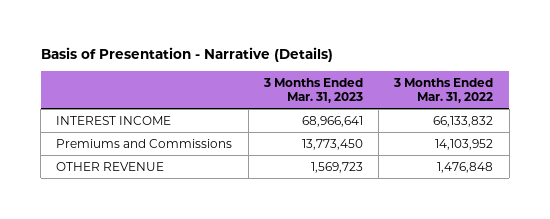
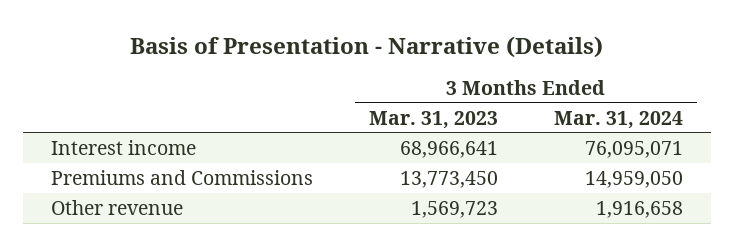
[393,77,494,103] 3 Months Ended Mar. 31, 2022 -> none
none -> [553,110,683,129] Mar. 31, 2024
[56,115,172,125] INTEREST INCOME -> [50,139,196,155] Interest income
[56,161,165,171] OTHER REVENUE -> [50,199,183,215] Other revenue

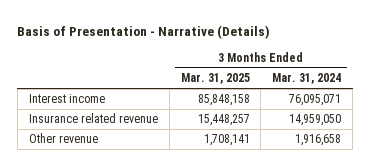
[368,110,498,129] Mar. 31, 2023 -> none
none -> [180,73,250,85] Mar. 31, 2025
[50,169,313,185] Premiums and Commissions -> [28,113,158,124] Insurance related revenue

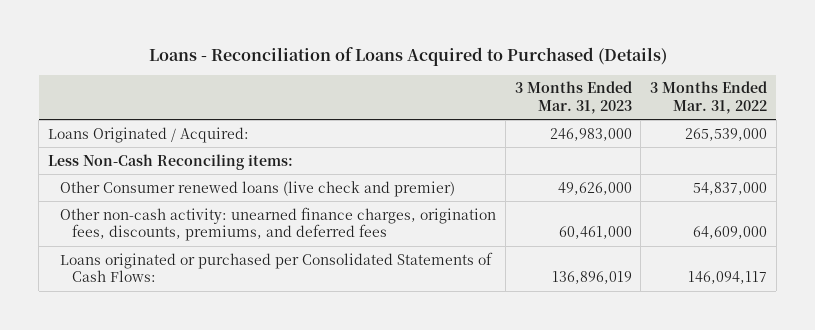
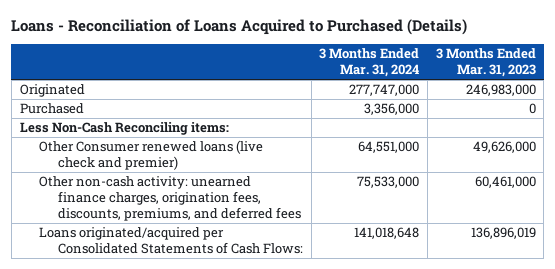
[650,81,768,114] 3 Months Ended Mar. 31, 2022 -> none
none -> [319,48,420,78] 3 Months Ended Mar. 31, 2024
[48,126,250,143] Loans Originated / Acquired: -> [19,84,85,98] Originated
none -> [19,103,84,115] Purchased
[60,251,494,283] Loans originated or purchased per Consolidated Statements of Cash Flows: -> [38,227,304,255] Loans originated/acquired per Consolidated Statements of Cash Flows:

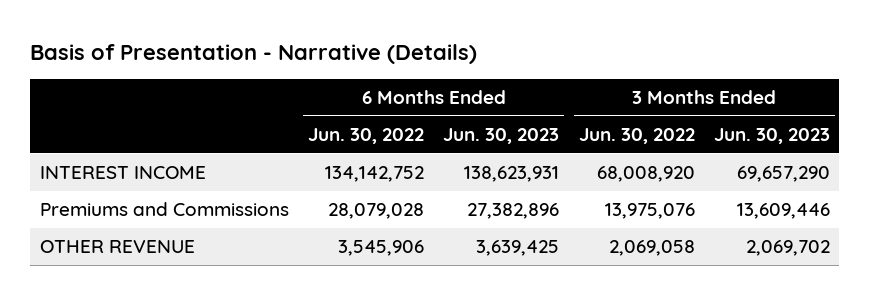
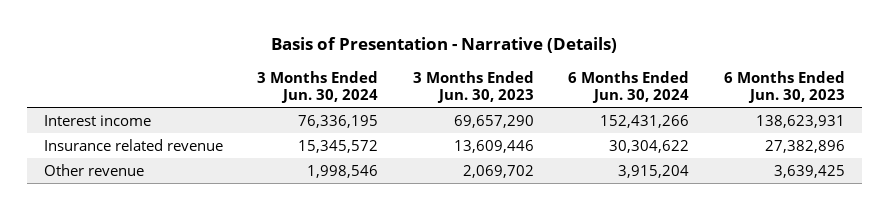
[308,128,425,145] Jun. 30, 2022 -> none
[578,128,695,145] Jun. 30, 2022 -> none
none -> [257,70,379,103] 3 Months Ended Jun. 30, 2024
none -> [568,70,690,103] 6 Months Ended Jun. 30, 2024
[39,166,206,180] INTEREST INCOME -> [43,114,151,126] Interest income
[39,202,289,217] Premiums and Commissions -> [43,138,223,151] Insurance related revenue
[39,240,195,254] OTHER REVENUE -> [43,163,144,176] Other revenue

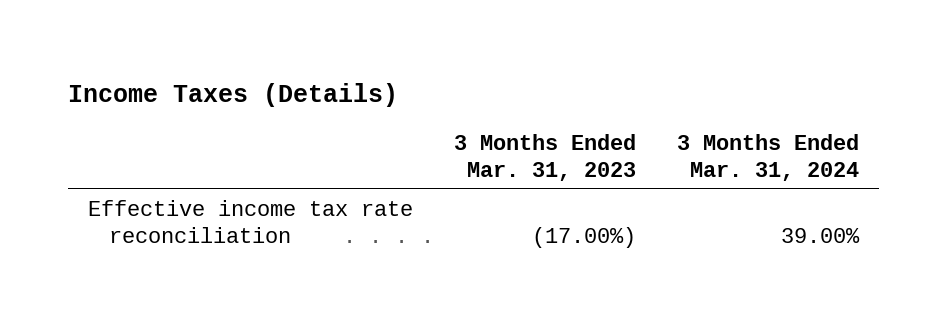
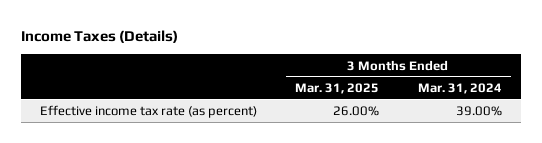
[454,134,637,181] 3 Months Ended Mar. 31, 2023 -> none
none -> [295,82,380,94] Mar. 31, 2025
[88,200,414,243] Effective income tax rate reconciliation -> [40,105,258,119] Effective income tax rate (as percent)

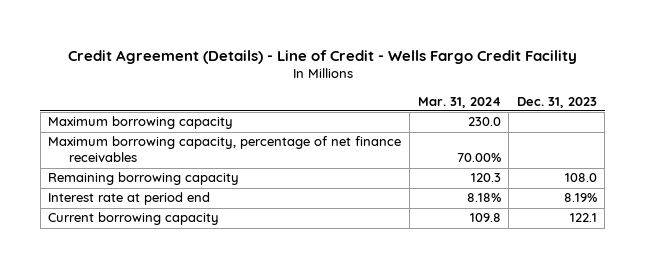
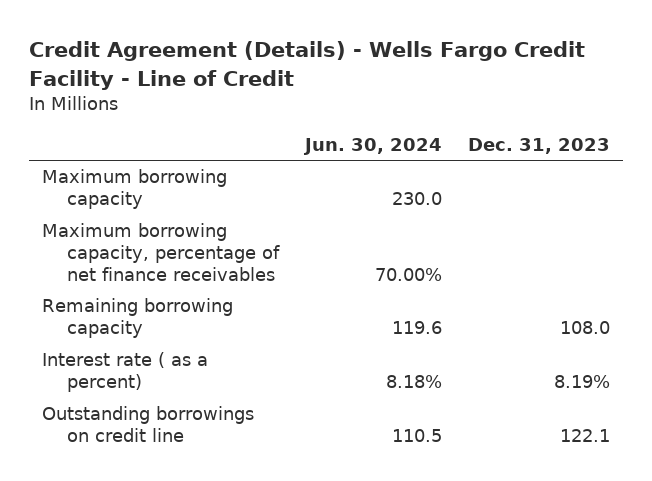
[67,49,577,64] Credit Agreement (Details) - Line of Credit - Wells Fargo Credit Facility -> [28,41,585,90] Credit Agreement (Details) - Wells Fargo Credit Facility - Line of Credit
[417,96,501,108] Mar. 31, 2024 -> none
none -> [303,137,443,155] Jun. 30, 2024
[48,192,211,206] Interest rate at period end -> [42,352,209,393] Interest rate ( as a percent)
[48,212,220,226] Current borrowing capacity -> [42,406,255,443] Outstanding borrowings on credit line

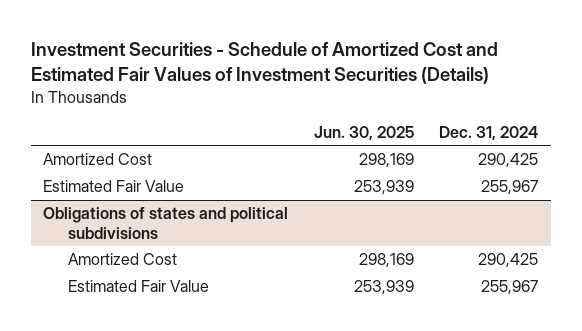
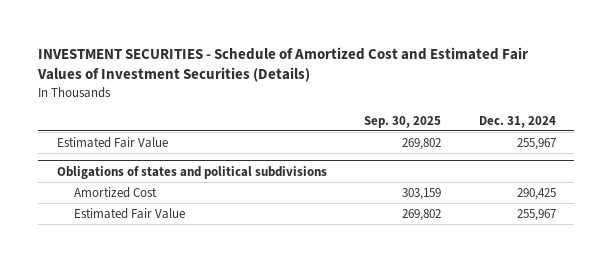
[30,41,498,84] Investment Securities - Schedule of Amortized Cost and Estimated Fair Values of Investment Securities (Details) -> [37,46,529,82] INVESTMENT SECURITIES - Schedule of Amortized Cost and Estimated Fair Values of Investment Securities (Details)
[313,125,414,141] Jun. 30, 2025 -> none
none -> [364,115,442,128] Sep. 30, 2025
[43,153,153,166] Amortized Cost -> none

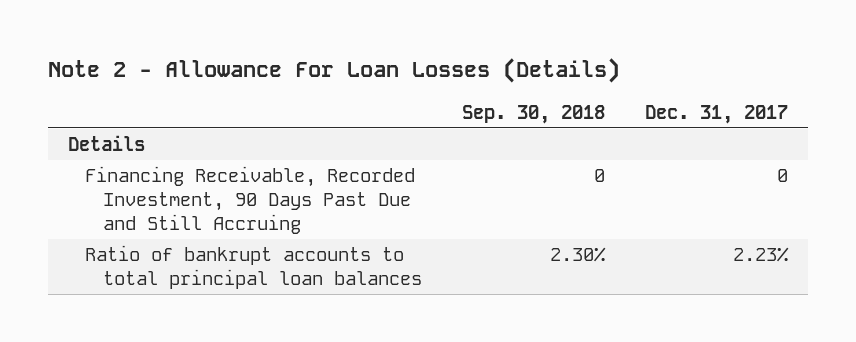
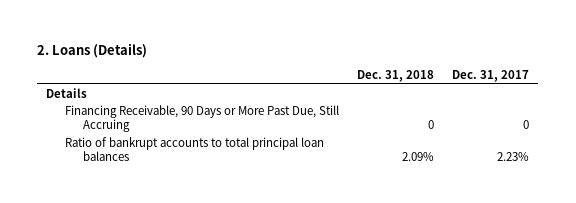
[47,58,620,84] Note 2 - Allowance For Loan Losses (Details) -> [37,42,148,58] 2. Loans (Details)
[461,104,605,124] Sep. 30, 2018 -> none
none -> [356,70,434,83] Dec. 31, 2018
[85,166,416,234] Financing Receivable, Recorded Investment, 90 Days Past Due and Still Accruing -> [64,104,339,133] Financing Receivable, 90 Days or More Past Due, Still Accruing

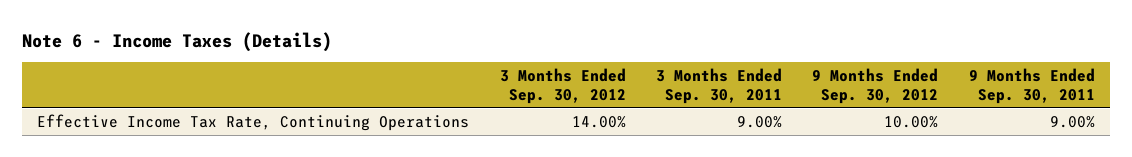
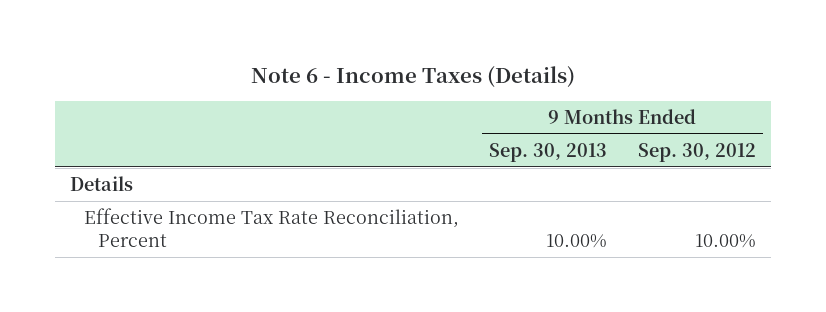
[499,67,626,105] 3 Months Ended Sep. 30, 2012 -> none
[656,67,783,105] 3 Months Ended Sep. 30, 2011 -> none
[968,67,1095,105] 9 Months Ended Sep. 30, 2011 -> none
none -> [489,142,608,162] Sep. 30, 2013
none -> [69,176,133,192] Details
[37,114,470,132] Effective Income Tax Rate, Continuing Operations -> [83,208,459,247] Effective Income Tax Rate Reconciliation, Percent

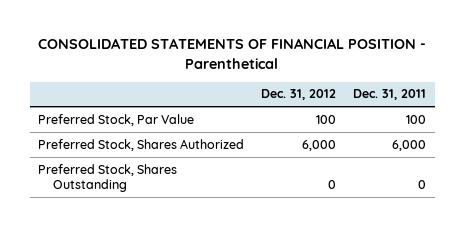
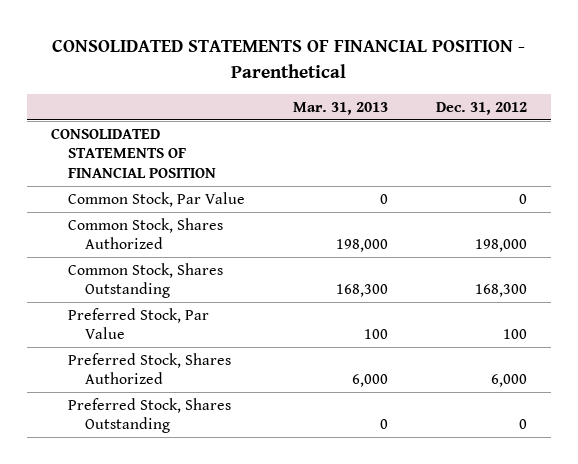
[353,89,427,101] Dec. 31, 2011 -> none
none -> [292,101,388,115] Mar. 31, 2013
none -> [51,128,217,178] CONSOLIDATED STATEMENTS OF FINANCIAL POSITION
none -> [68,192,246,208] Common Stock, Par Value
none -> [68,218,224,250] Common Stock, Shares Authorized
none -> [68,263,224,299] Common Stock, Shares Outstanding

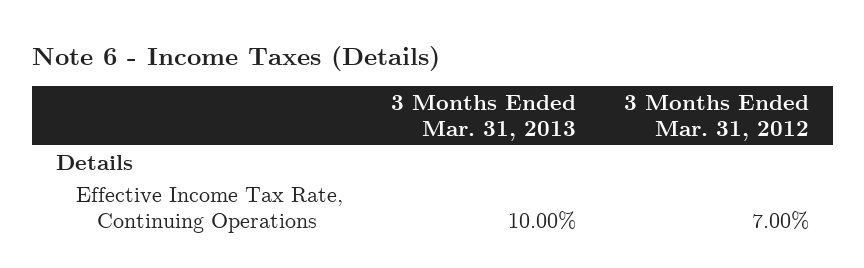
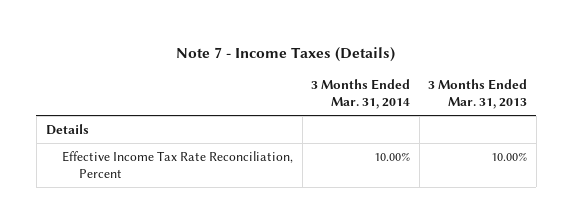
[31,46,440,72] Note 6 - Income Taxes (Details) -> [176,46,396,62] Note 7 - Income Taxes (Details)
[623,94,809,142] 3 Months Ended Mar. 31, 2012 -> none
none -> [311,79,411,110] 3 Months Ended Mar. 31, 2014
[76,186,344,233] Effective Income Tax Rate, Continuing Operations -> [62,150,294,178] Effective Income Tax Rate Reconciliation, Percent

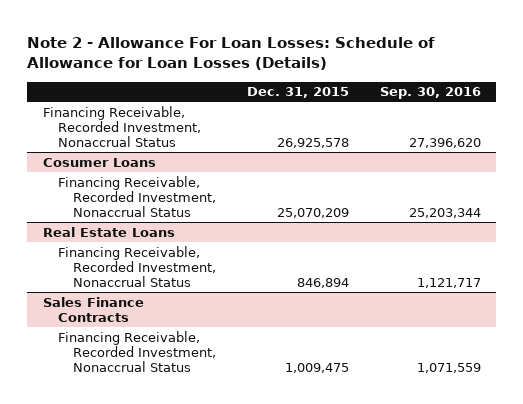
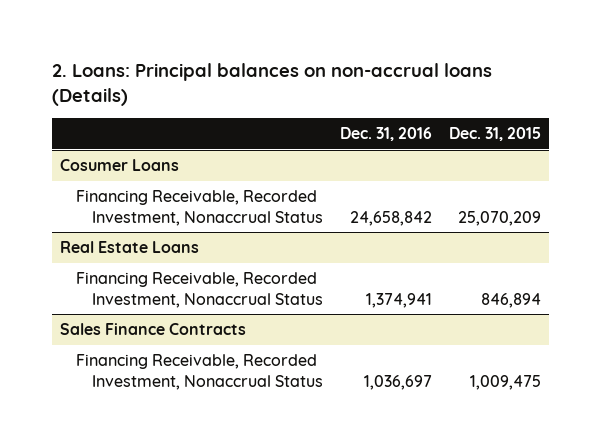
[27,36,436,71] Note 2 - Allowance For Loan Losses: Schedule of Allowance for Loan Losses (Details) -> [51,62,492,106] 2. Loans: Principal balances on non-accrual loans (Details)
[379,87,481,100] Sep. 30, 2016 -> none
none -> [339,127,432,142] Dec. 31, 2016
[42,105,201,148] Financing Receivable, Recorded Investment, Nonaccrual Status -> none

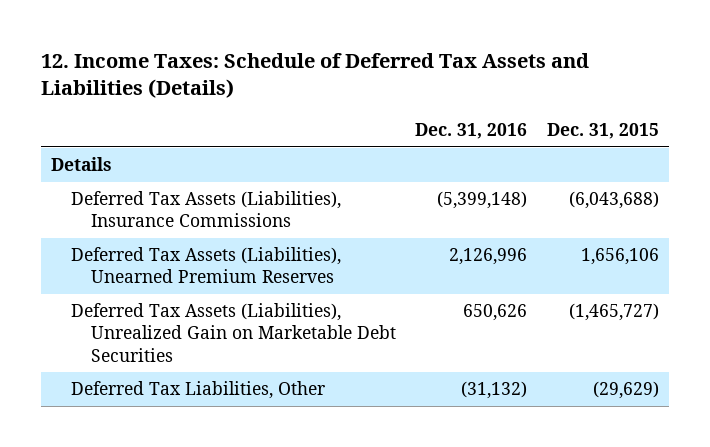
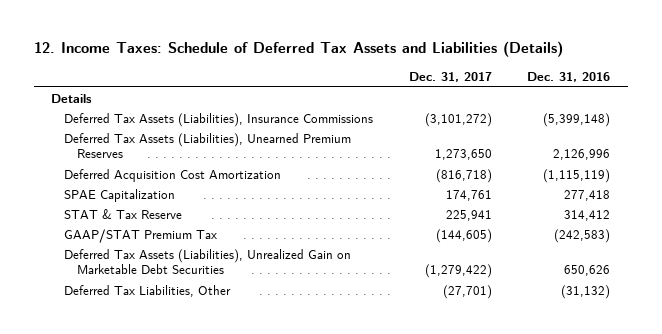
[547,122,660,139] Dec. 31, 2015 -> none
none -> [408,71,492,82] Dec. 31, 2017
none -> [64,168,282,182] Deferred Acquisition Cost Amortization
none -> [64,188,176,202] SPAE Capitalization
none -> [64,208,183,219] STAT & Tax Reserve
none -> [64,228,218,243] GAAP/STAT Premium Tax

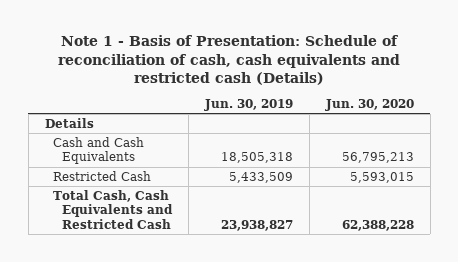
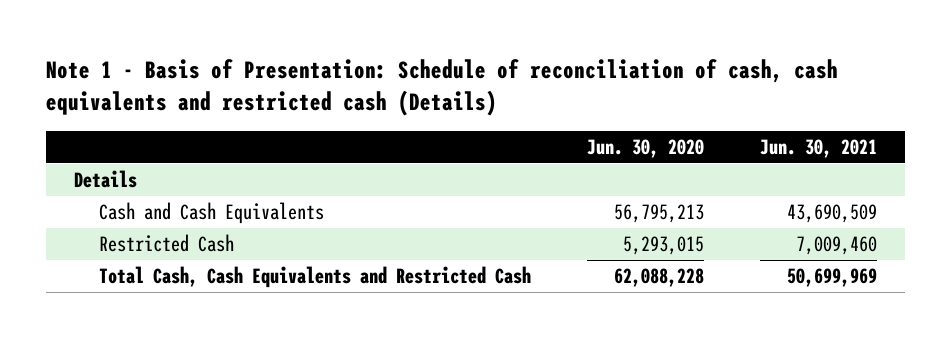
[203,99,293,112] Jun. 30, 2019 -> none
none -> [759,138,877,158] Jun. 30, 2021
[349,171,414,183] 5,593,015 -> [622,236,704,256] 5,293,015
[341,220,414,232] 62,388,228 -> [613,268,704,288] 62,088,228

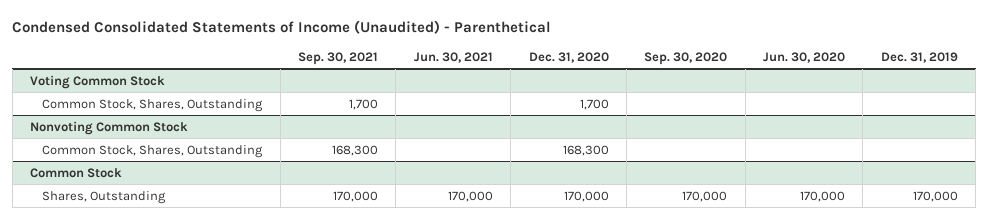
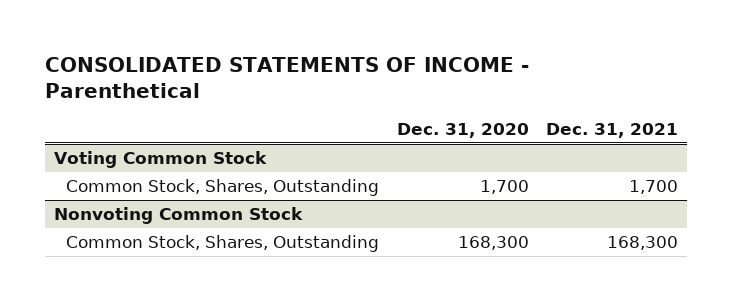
[12,19,552,34] Condensed Consolidated Statements of Income (Unaudited) - Parenthetical -> [45,56,530,98] CONSOLIDATED STATEMENTS OF INCOME - Parenthetical
[298,51,379,65] Sep. 30, 2021 -> none
[413,51,493,63] Jun. 30, 2021 -> none
[644,51,728,65] Sep. 30, 2020 -> none
[762,51,845,63] Jun. 30, 2020 -> none
[880,51,958,63] Dec. 31, 2019 -> none
none -> [546,122,679,138] Dec. 31, 2021
[29,167,122,178] Common Stock -> none
[42,190,167,204] Shares, Outstanding -> none

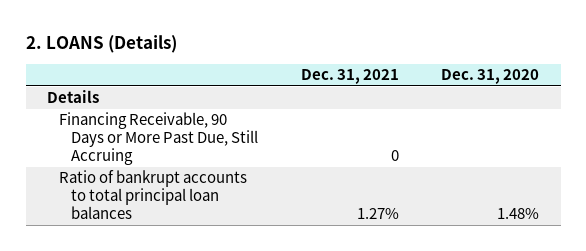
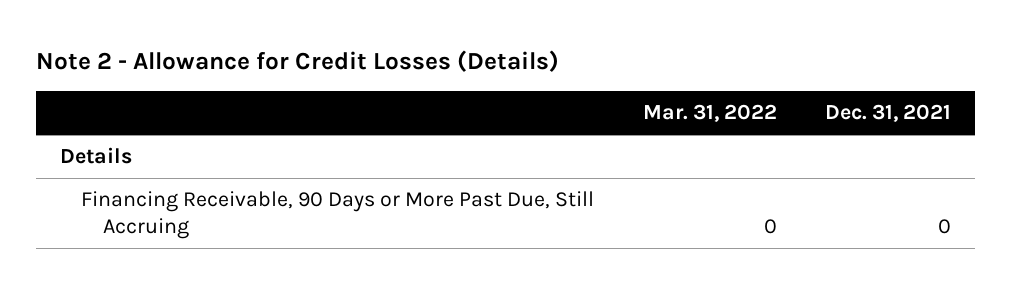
[25,34,177,53] 2. LOANS (Details) -> [36,50,560,73] Note 2 - Allowance for Credit Losses (Details)
[441,69,540,85] Dec. 31, 2020 -> none
none -> [642,104,777,123] Mar. 31, 2022
[58,170,247,220] Ratio of bankrupt accounts to total principal loan balances -> none

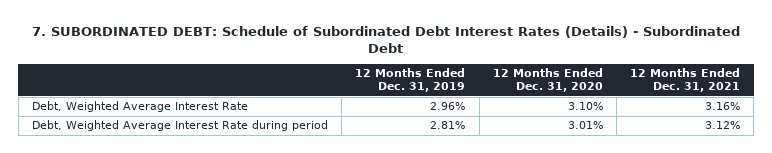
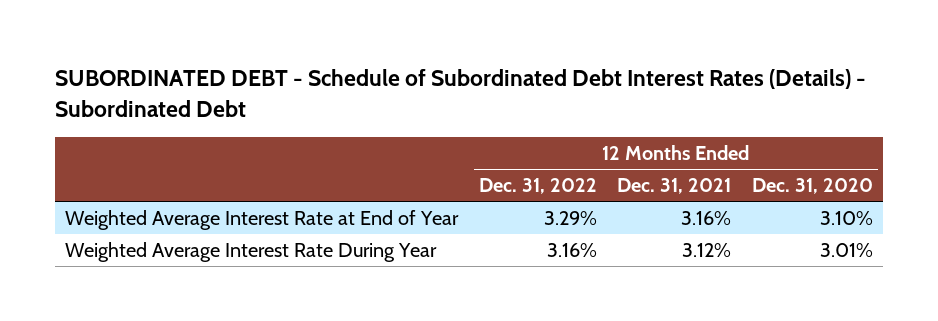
[32,25,741,53] 7. SUBORDINATED DEBT: Schedule of Subordinated Debt Interest Rates (Details) - Subordinated Debt -> [54,68,866,118] SUBORDINATED DEBT - Schedule of Subordinated Debt Interest Rates (Details) - Subordinated Debt
[355,68,466,93] 12 Months Ended Dec. 31, 2019 -> none
none -> [478,178,597,195] Dec. 31, 2022
[32,101,249,113] Debt, Weighted Average Interest Rate -> [65,210,460,231] Weighted Average Interest Rate at End of Year
[32,120,329,132] Debt, Weighted Average Interest Rate during period -> [65,242,438,263] Weighted Average Interest Rate During Year

